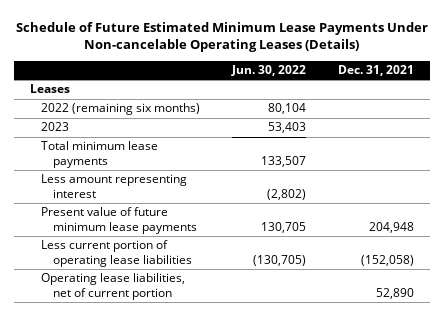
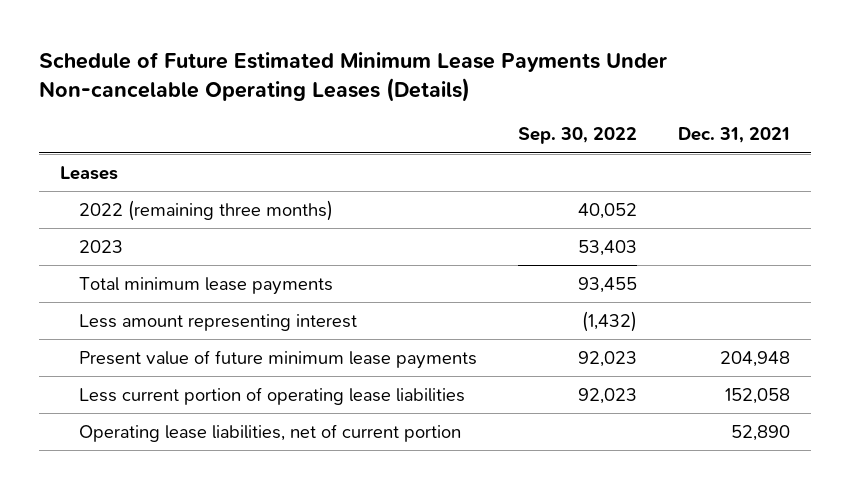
[231,64,307,76] Jun. 30, 2022 -> none
none -> [518,127,638,145] Sep. 30, 2022
[41,103,201,116] 2022 (remaining six months) -> [79,199,334,221] 2022 (remaining three months)
[360,254,414,266] (152,058) -> [725,387,791,404] 152,058

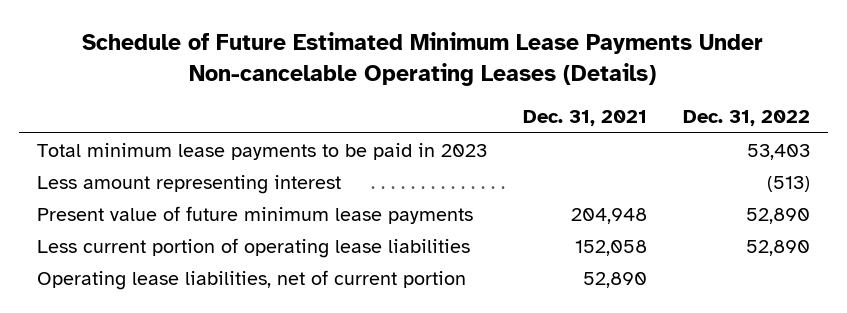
[518,127,638,145] Sep. 30, 2022 -> none
none -> [682,110,810,127] Dec. 31, 2022
[59,165,118,180] Leases -> none
[79,199,334,221] 2022 (remaining three months) -> none
[79,239,124,253] 2023 -> none
[79,276,334,295] Total minimum lease payments -> [37,142,488,160] Total minimum lease payments to be paid in 2023

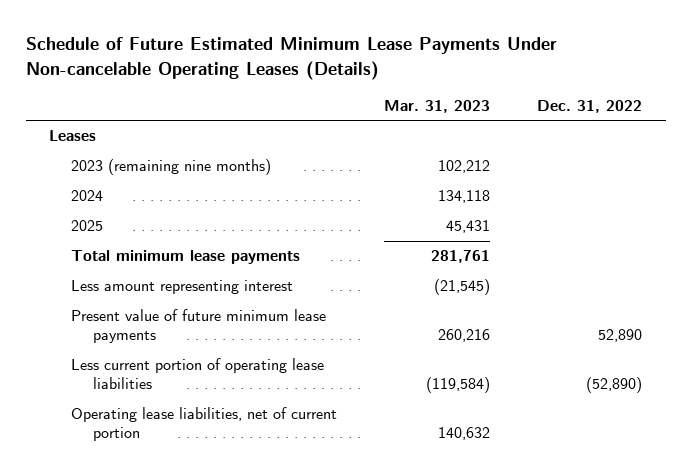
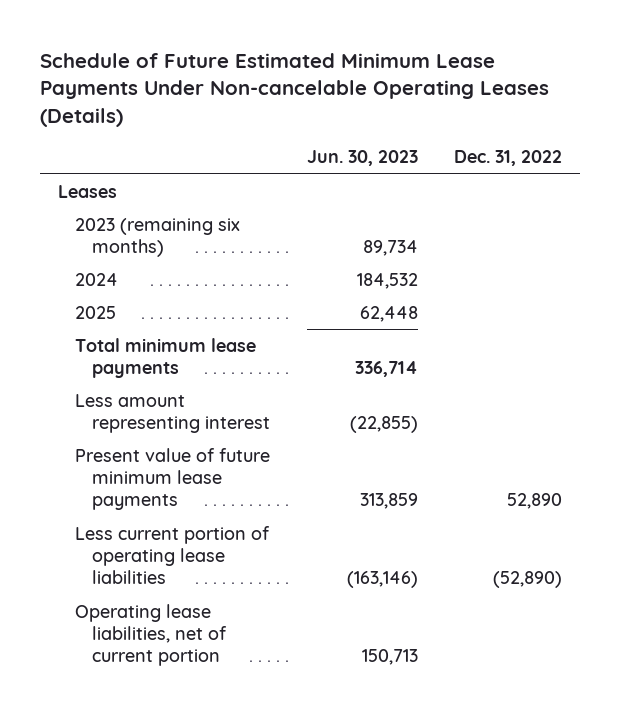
[384,99,491,113] Mar. 31, 2023 -> none
none -> [306,150,418,167] Jun. 30, 2023
[71,159,272,176] 2023 (remaining nine months) -> [75,217,241,258] 2023 (remaining six months)

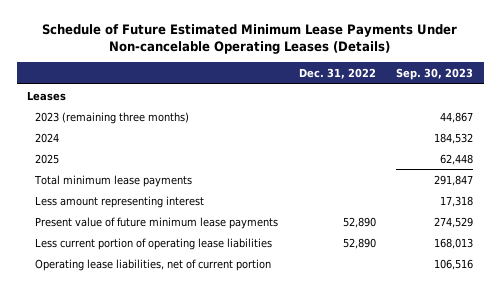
[306,150,418,167] Jun. 30, 2023 -> none
none -> [396,67,474,80] Sep. 30, 2023
[75,217,241,258] 2023 (remaining six months) -> [35,111,190,124] 2023 (remaining three months)
[493,571,563,589] (52,890) -> [342,237,376,249] 52,890

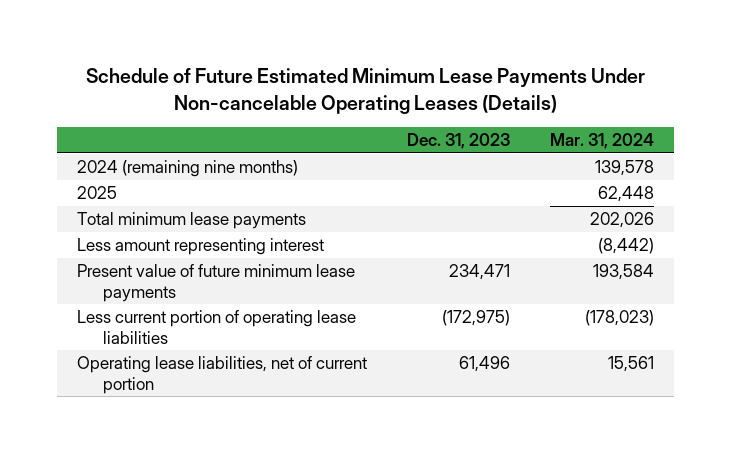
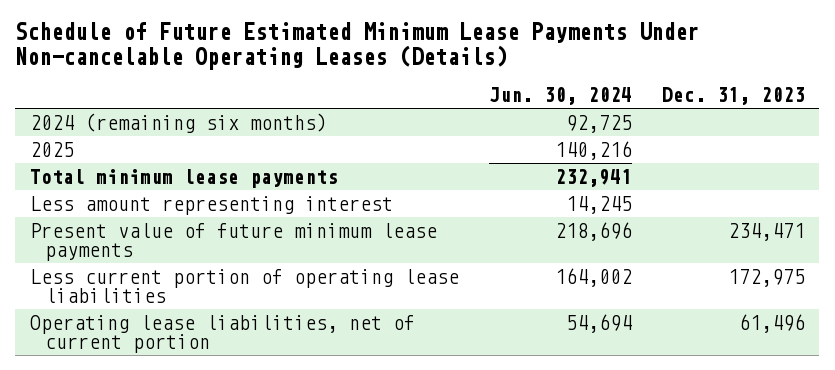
[550,132,655,149] Mar. 31, 2024 -> none
none -> [488,87,632,106] Jun. 30, 2024
[76,160,298,178] 2024 (remaining nine months) -> [30,112,328,133] 2024 (remaining six months)
[442,310,511,327] (172,975) -> [727,268,805,287] 172,975

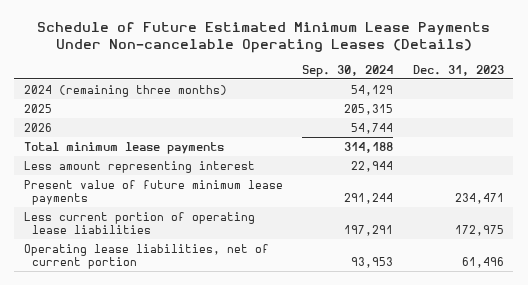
[488,87,632,106] Jun. 30, 2024 -> none
none -> [302,64,394,77] Sep. 30, 2024
[30,112,328,133] 2024 (remaining six months) -> [24,84,228,97] 2024 (remaining three months)
none -> [24,122,53,132] 2026

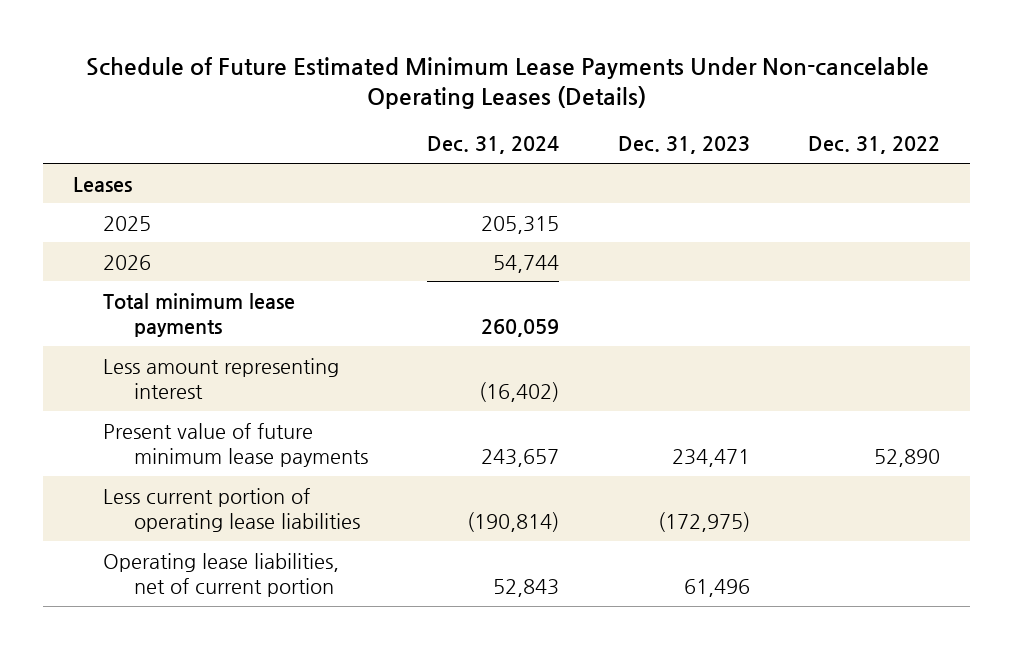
[302,64,394,77] Sep. 30, 2024 -> none
none -> [426,136,559,155] Dec. 31, 2024
none -> [808,136,941,155] Dec. 31, 2022
[24,84,228,97] 2024 (remaining three months) -> none
none -> [72,176,132,192] Leases
[454,225,504,237] 172,975 -> [657,511,750,532] (172,975)

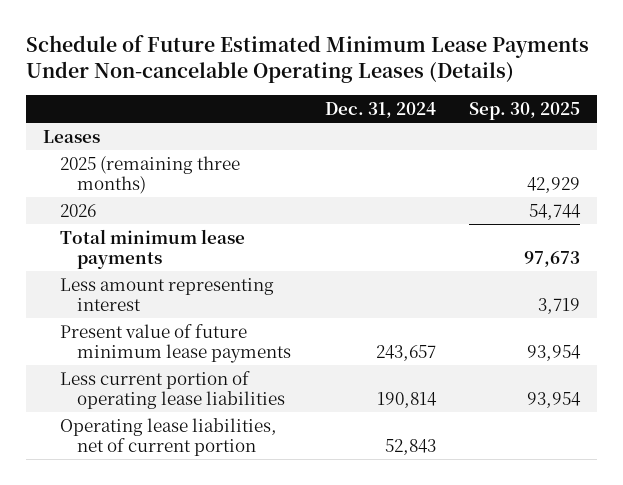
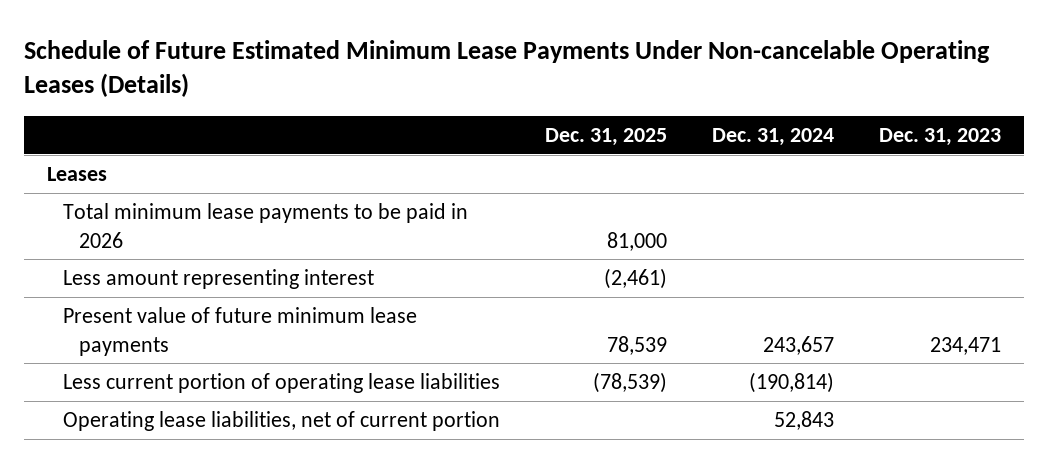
[469,102,581,121] Sep. 30, 2025 -> none
none -> [545,127,668,146] Dec. 31, 2025
none -> [879,127,1002,146] Dec. 31, 2023
[59,155,240,194] 2025 (remaining three months) -> none
[59,203,96,217] 2026 -> none
[59,228,245,269] Total minimum lease payments -> [62,203,468,248] Total minimum lease payments to be paid in 2026
[376,391,437,408] 190,814 -> [749,372,835,394] (190,814)

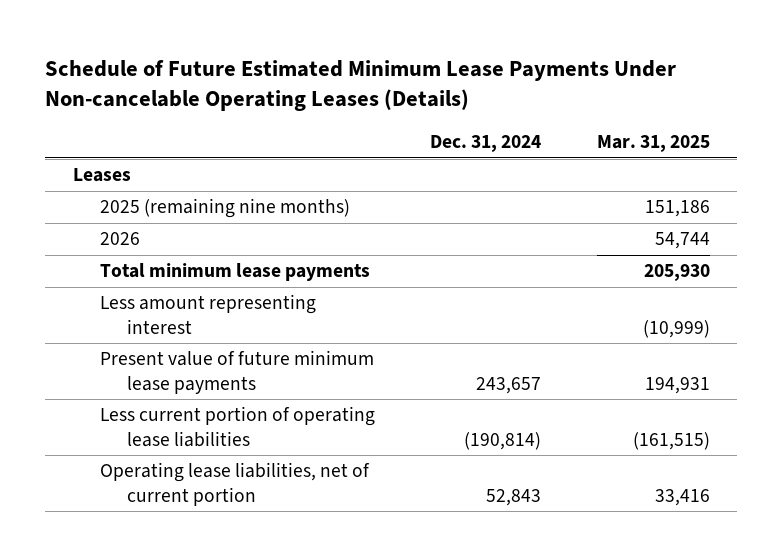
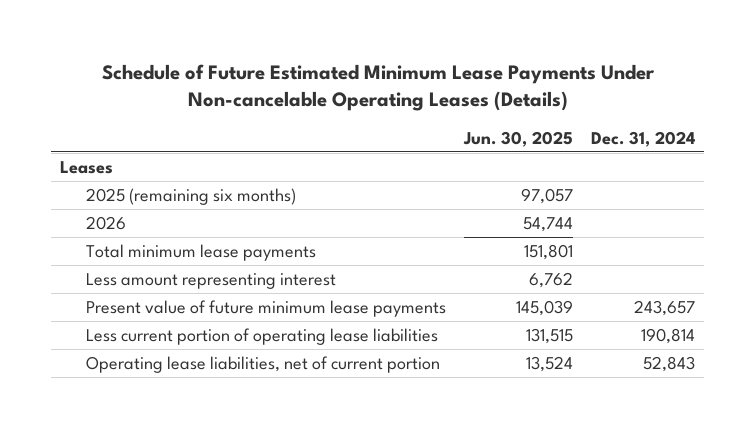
[596,135,710,153] Mar. 31, 2025 -> none
none -> [462,130,573,147] Jun. 30, 2025
[99,198,350,219] 2025 (remaining nine months) -> [85,187,296,205] 2025 (remaining six months)
[464,431,542,450] (190,814) -> [640,327,695,344] 190,814

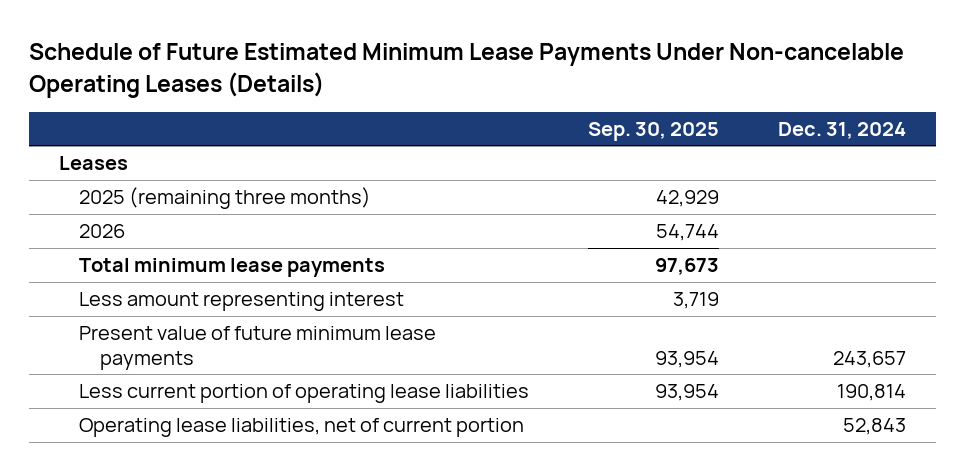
[462,130,573,147] Jun. 30, 2025 -> none
none -> [588,121,720,141] Sep. 30, 2025
[85,187,296,205] 2025 (remaining six months) -> [79,187,372,210] 2025 (remaining three months)

